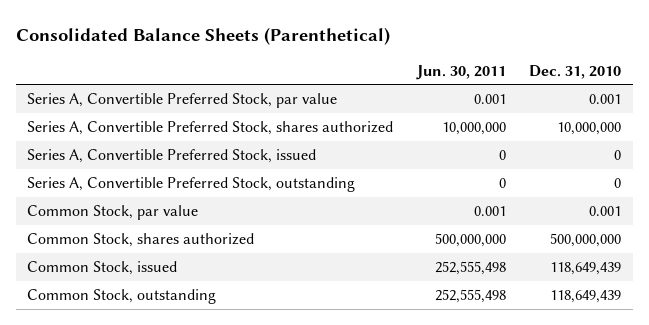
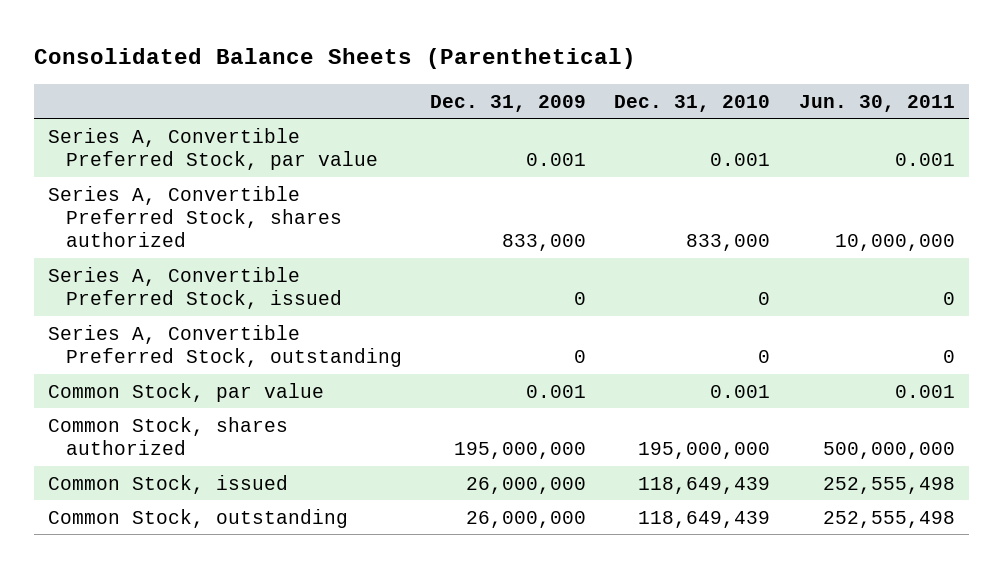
none -> [430,94,587,112] Dec. 31, 2009
[557,122,622,136] 10,000,000 -> [686,234,771,252] 833,000
[550,233,622,248] 500,000,000 -> [638,442,771,460] 195,000,000

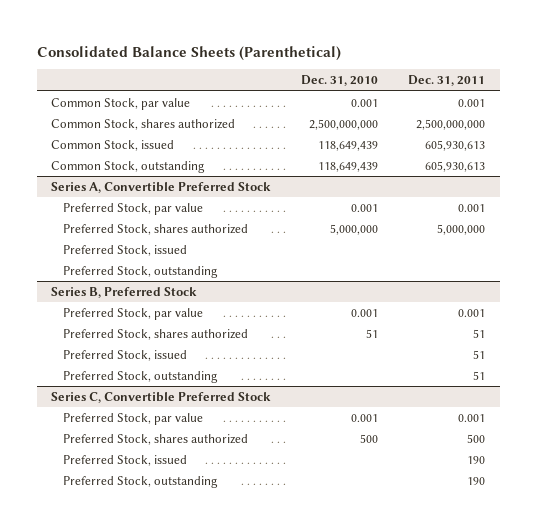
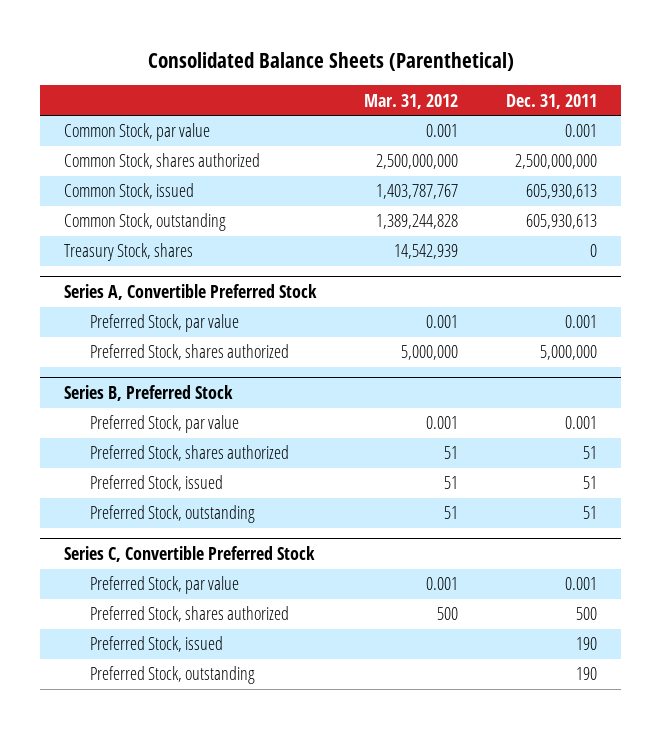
[301,75,379,87] Dec. 31, 2010 -> none
none -> [364,93,459,109] Mar. 31, 2012
none -> [64,243,194,262] Treasury Stock, shares
[62,244,187,256] Preferred Stock, issued -> none
[62,265,218,278] Preferred Stock, outstanding -> none

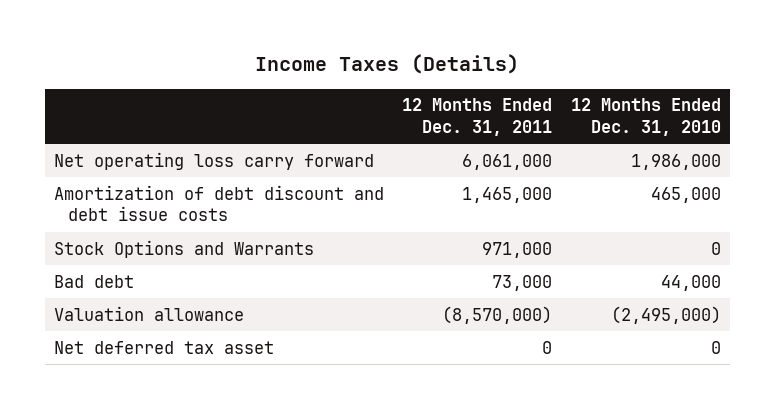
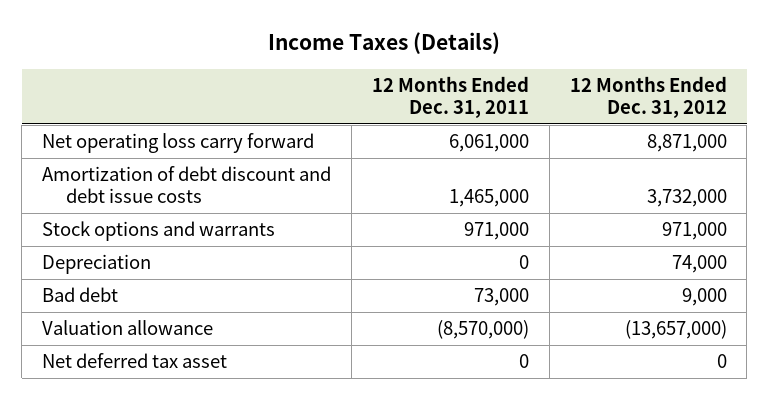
[570,98,721,136] 12 Months Ended Dec. 31, 2010 -> none
none -> [569,76,727,118] 12 Months Ended Dec. 31, 2012
[53,239,314,258] Stock Options and Warrants -> [41,221,275,242] Stock options and warrants
none -> [41,254,151,275] Depreciation

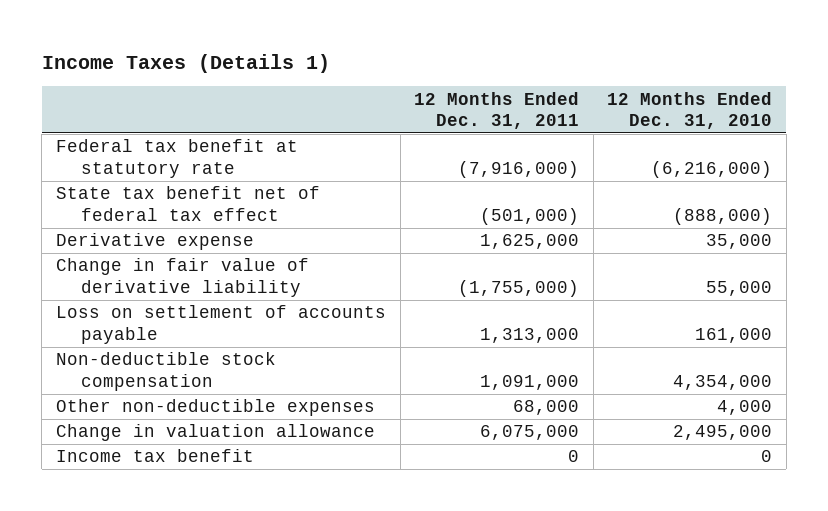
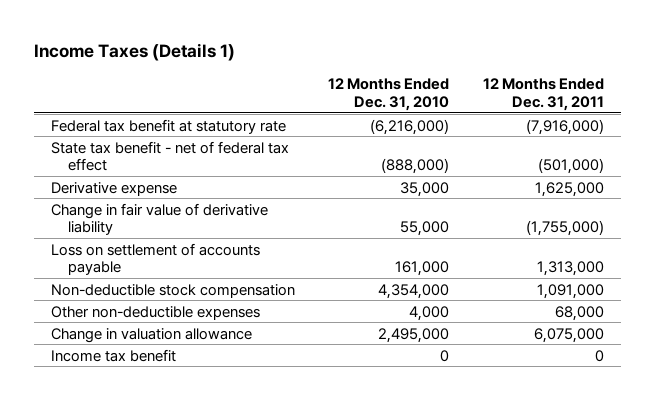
[55,186,320,221] State tax benefit net of federal tax effect -> [50,140,289,172] State tax benefit - net of federal tax effect

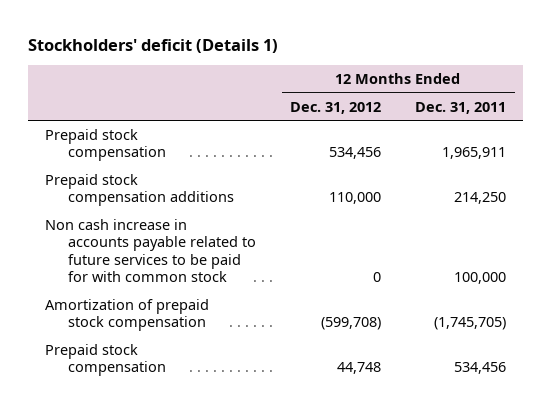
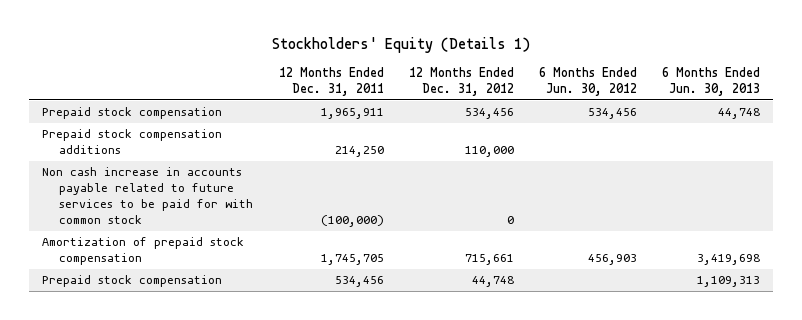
[28,38,279,53] Stockholders' deficit (Details 1) -> [271,36,530,53] Stockholders' Equity (Details 1)
none -> [538,66,637,96] 6 Months Ended Jun. 30, 2012
none -> [662,66,761,96] 6 Months Ended Jun. 30, 2013
[454,272,507,285] 100,000 -> [320,215,384,228] (100,000)
[321,317,382,331] (599,708) -> [464,254,514,266] 715,661
[434,317,507,331] (1,745,705) -> [320,254,384,266] 1,745,705

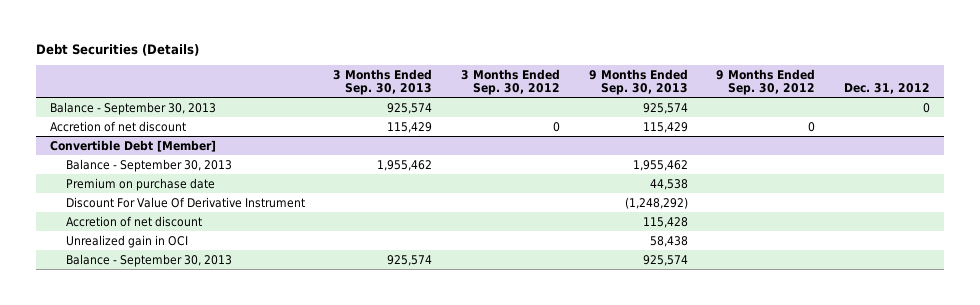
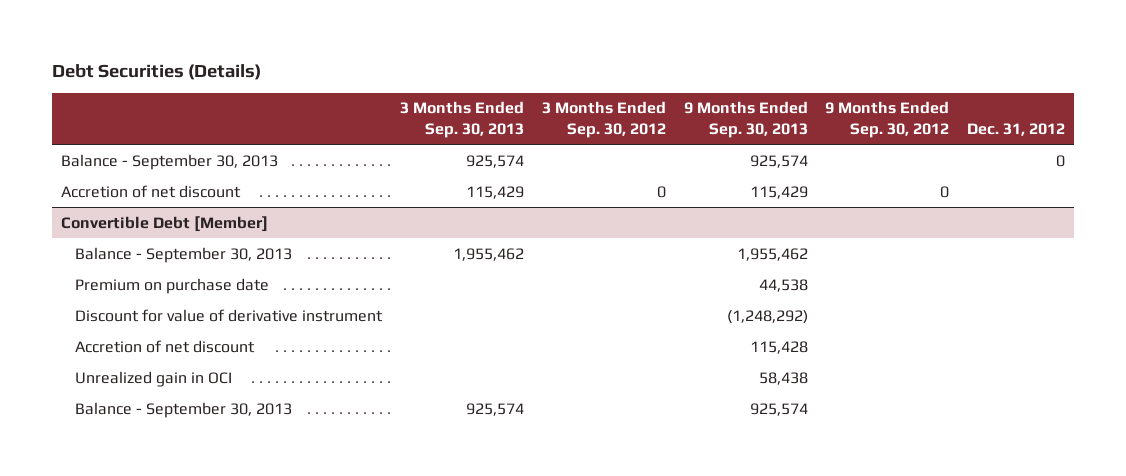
[65,196,305,208] Discount For Value Of Derivative Instrument -> [75,308,384,322] Discount for value of derivative instrument

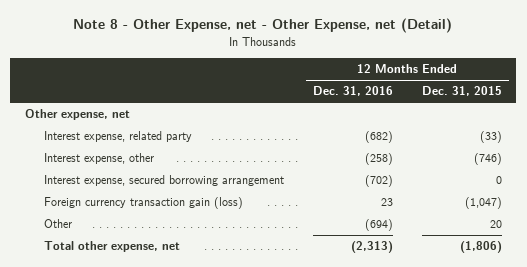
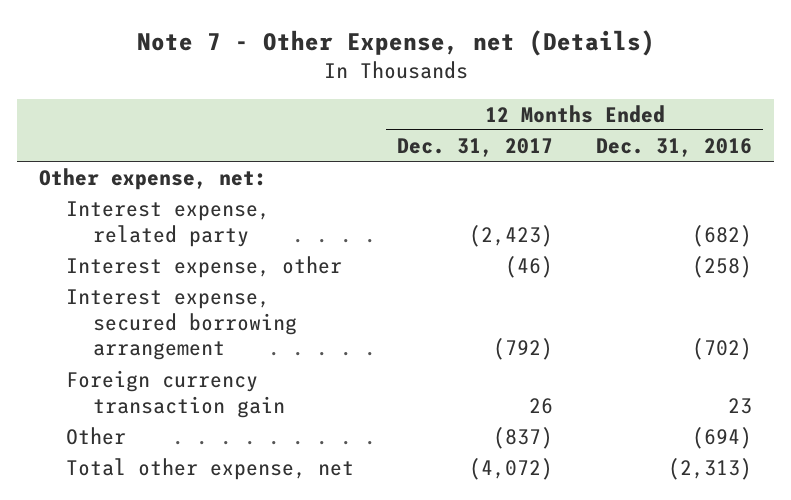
[73,18,453,34] Note 8 - Other Expense, net - Other Expense, net (Detail) -> [136,29,655,56] Note 7 - Other Expense, net (Details)
[421,86,502,97] Dec. 31, 2015 -> none
none -> [397,137,554,157] Dec. 31, 2017
[25,109,131,121] Other expense, net -> [38,167,267,190] Other expense, net:
[43,197,243,210] Foreign currency transaction gain (loss) -> [66,369,286,418] Foreign currency transaction gain

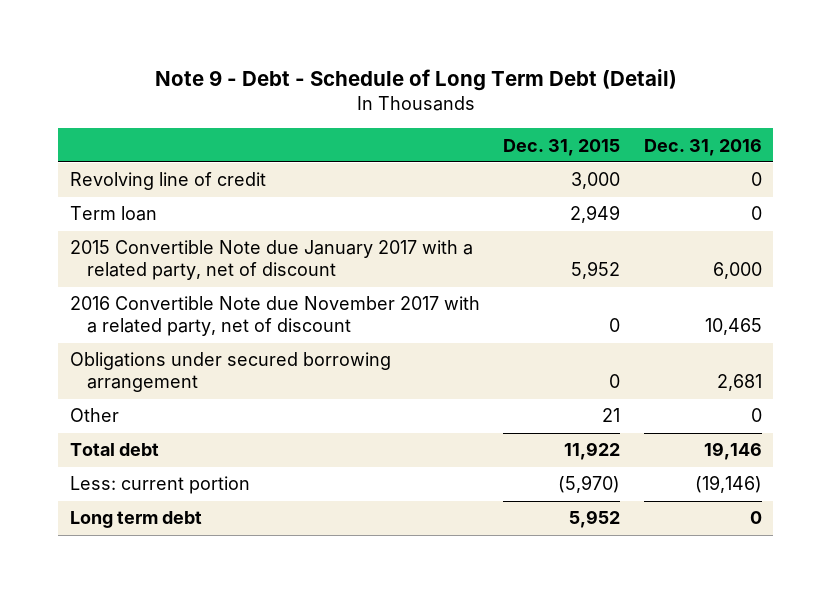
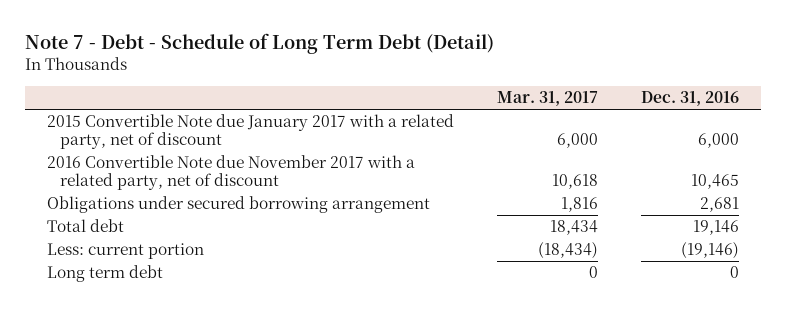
[154,69,677,92] Note 9 - Debt - Schedule of Long Term Debt (Detail) -> [25,33,495,55] Note 7 - Debt - Schedule of Long Term Debt (Detail)
[503,138,621,156] Dec. 31, 2015 -> none
none -> [497,91,599,107] Mar. 31, 2017
[69,172,266,191] Revolving line of credit -> none
[69,206,157,222] Term loan -> none
[69,408,119,423] Other -> none

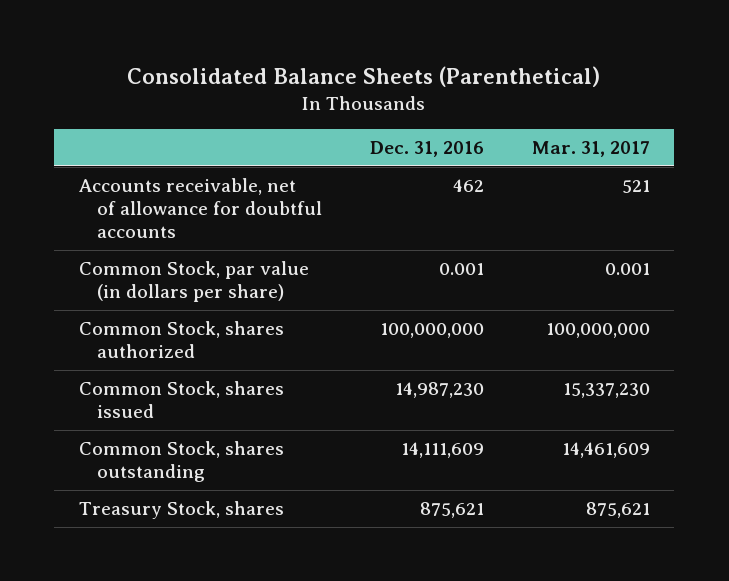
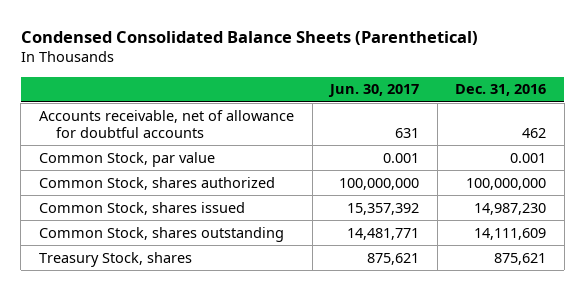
[127,66,601,88] Consolidated Balance Sheets (Parenthetical) -> [20,31,478,46] Condensed Consolidated Balance Sheets (Parenthetical)
[532,141,651,158] Mar. 31, 2017 -> none
none -> [328,84,420,98] Jun. 30, 2017
[78,260,309,302] Common Stock, par value (in dollars per share) -> [39,151,216,167] Common Stock, par value

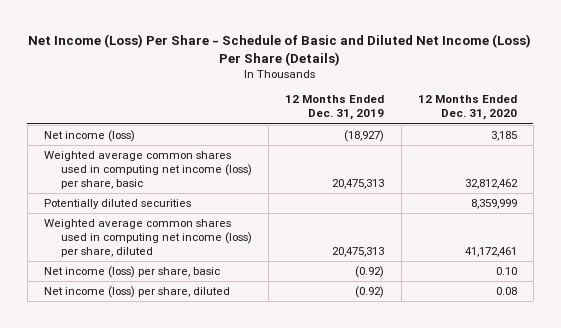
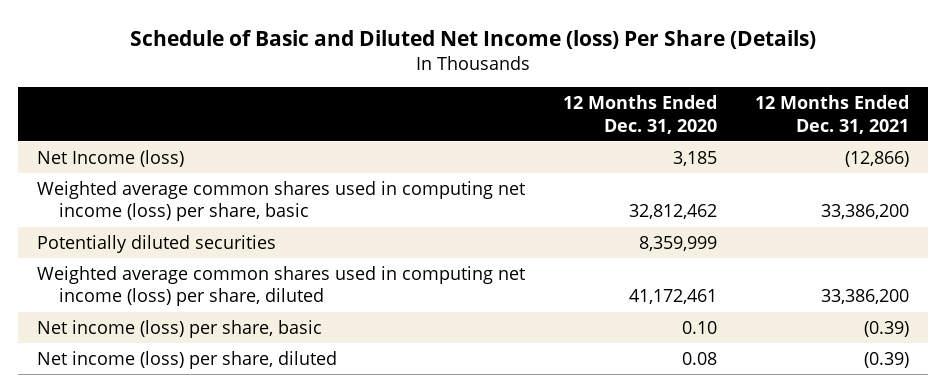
[28,33,532,66] Net Income (Loss) Per Share - Schedule of Basic and Diluted Net Income (Loss) Per Share (Details) -> [129,29,816,49] Schedule of Basic and Diluted Net Income (loss) Per Share (Details)
[285,95,385,121] 12 Months Ended Dec. 31, 2019 -> none
none -> [754,94,909,134] 12 Months Ended Dec. 31, 2021
[44,130,136,143] Net income (loss) -> [37,149,185,167] Net Income (loss)

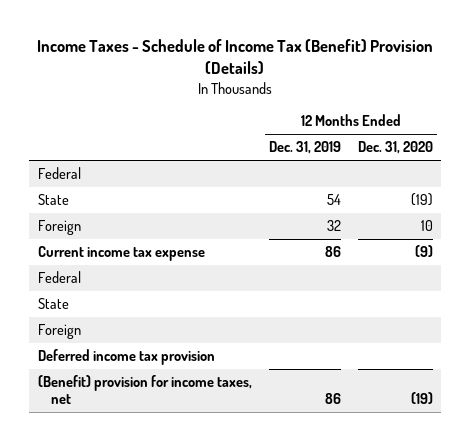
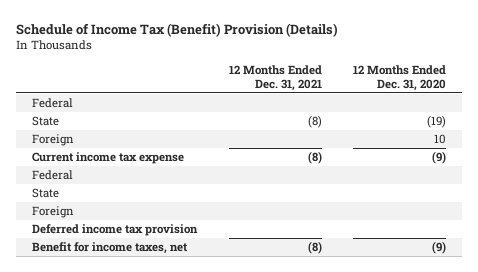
[37,38,434,75] Income Taxes - Schedule of Income Tax (Benefit) Provision (Details) -> [16,22,339,37] Schedule of Income Tax (Benefit) Provision (Details)
[268,141,341,155] Dec. 31, 2019 -> none
none -> [228,65,322,91] 12 Months Ended Dec. 31, 2021
[37,375,252,405] (Benefit) provision for income taxes, net -> [32,242,189,255] Benefit for income taxes, net
[410,392,433,405] (19) -> [432,241,447,255] (9)

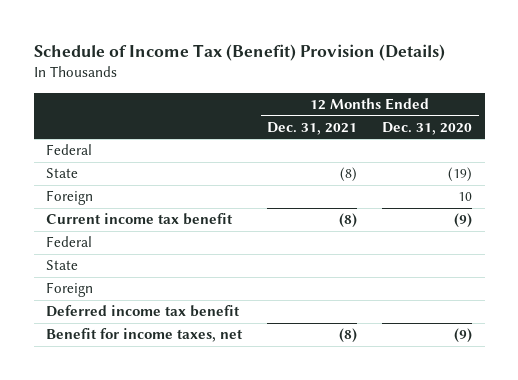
[32,152,185,165] Current income tax expense -> [46,213,234,226] Current income tax benefit
[32,224,199,237] Deferred income tax provision -> [46,305,241,318] Deferred income tax benefit

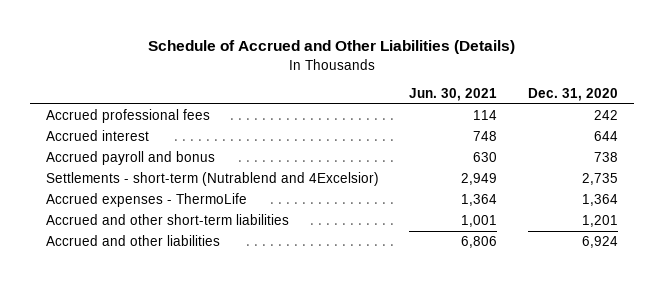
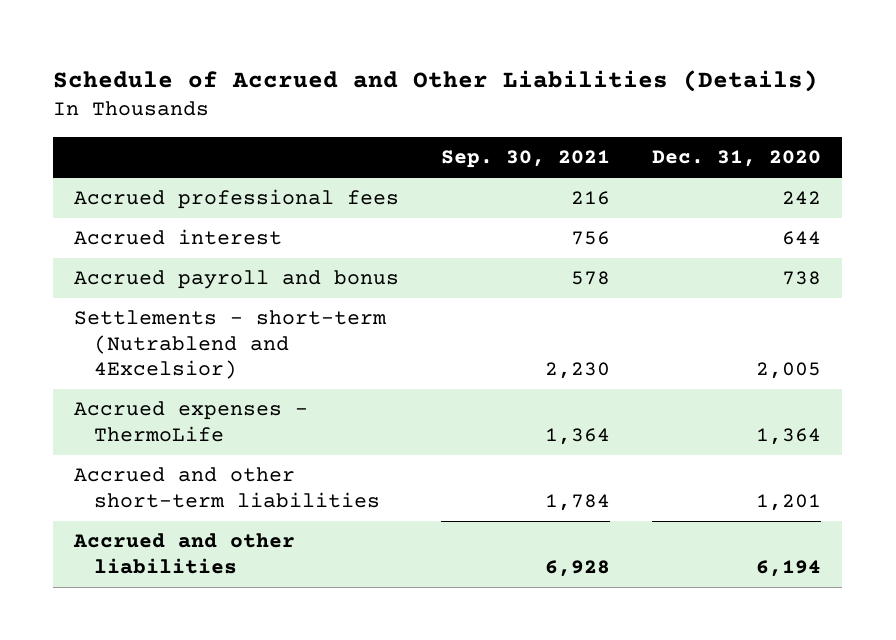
[409,87,498,101] Jun. 30, 2021 -> none
none -> [441,150,611,169] Sep. 30, 2021
[582,172,619,185] 2,735 -> [756,362,822,380] 2,005
[582,235,619,248] 6,924 -> [756,559,822,577] 6,194

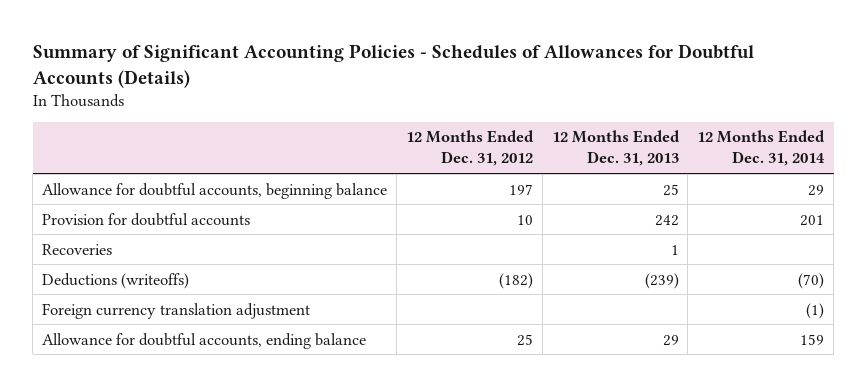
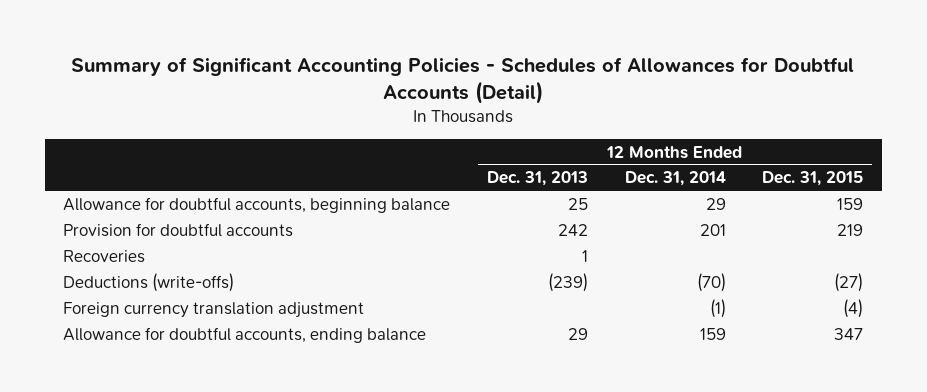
[32,44,754,88] Summary of Significant Accounting Policies - Schedules of Allowances for Doubtful Accounts (Details) -> [71,56,855,104] Summary of Significant Accounting Policies - Schedules of Allowances for Doubtful Accounts (Detail)
[405,130,534,167] 12 Months Ended Dec. 31, 2012 -> none
none -> [762,171,864,187] Dec. 31, 2015
[42,272,190,289] Deductions (writeoffs) -> [63,272,235,292] Deductions (write-offs)

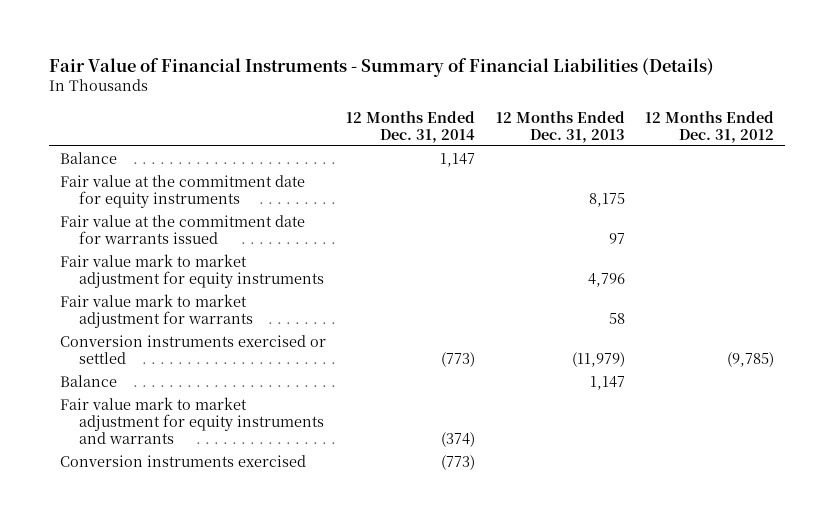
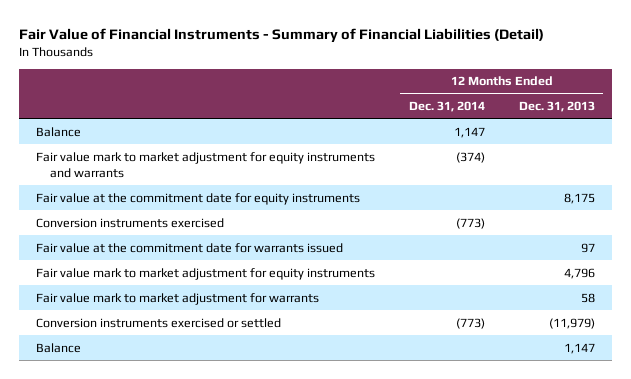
[49,57,715,77] Fair Value of Financial Instruments - Summary of Financial Liabilities (Details) -> [19,27,545,43] Fair Value of Financial Instruments - Summary of Financial Liabilities (Detail)
[645,110,775,143] 12 Months Ended Dec. 31, 2012 -> none
[59,396,324,444] Fair value mark to market adjustment for equity instruments and warrants -> [36,151,376,178] Fair value mark to market adjustment for equity instruments and warrants
[59,454,306,467] Conversion instruments exercised -> [36,217,225,228] Conversion instruments exercised

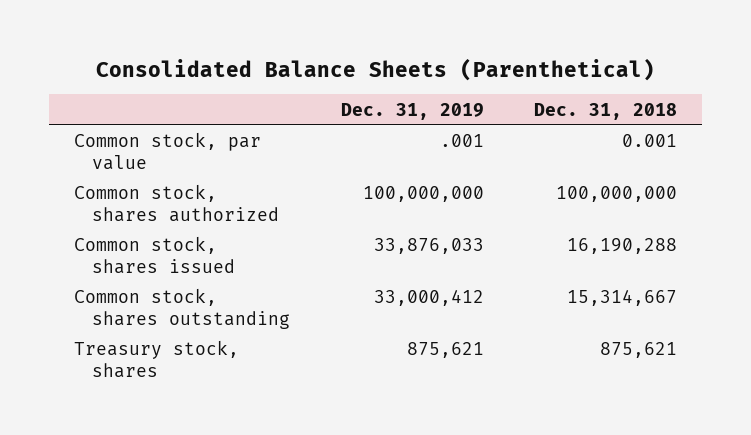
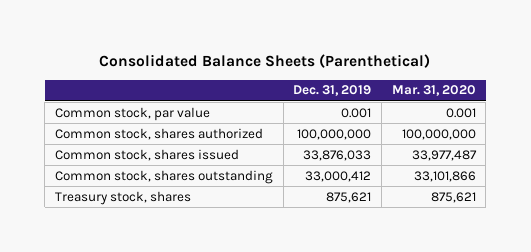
[533,102,677,120] Dec. 31, 2018 -> none
none -> [391,85,476,97] Mar. 31, 2020
[439,134,484,148] .001 -> [341,107,372,118] 0.001

